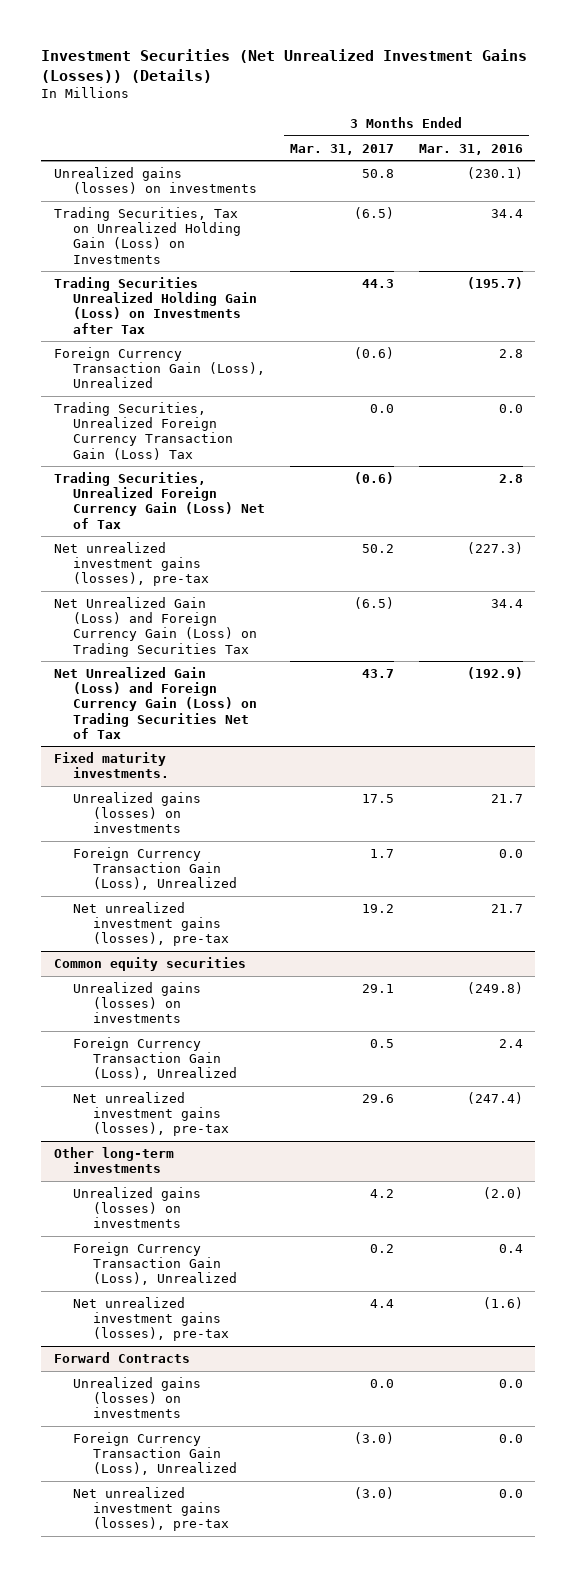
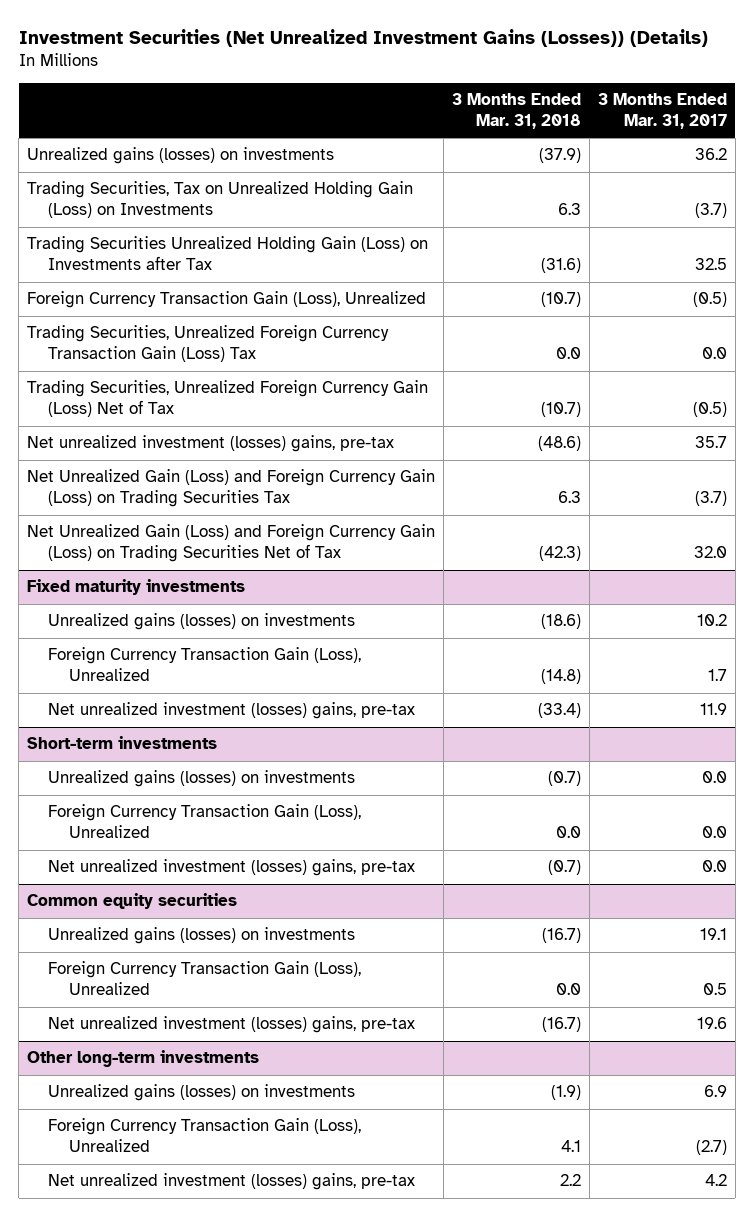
[418,143,523,155] Mar. 31, 2016 -> none
none -> [452,93,582,129] 3 Months Ended Mar. 31, 2018
[362,168,395,178] 50.8 -> [694,148,727,161] 36.2
[354,206,395,219] (6.5) -> [694,203,727,219] (3.7)
[362,278,395,288] 44.3 -> [694,258,727,271] 32.5
[354,346,395,359] (0.6) -> [692,292,727,308] (0.5)
[354,471,395,484] (0.6) -> [692,402,727,418] (0.5)
[53,541,210,587] Net unrealized investment gains (losses), pre-tax -> [27,435,395,453] Net unrealized investment (losses) gains, pre-tax
[362,543,395,553] 50.2 -> [694,436,727,449] 35.7
[354,596,395,609] (6.5) -> [694,491,727,507] (3.7)
[362,668,395,678] 43.7 -> [693,546,727,559] 32.0
[53,751,170,779] Fixed maturity investments. -> [27,579,246,596] Fixed maturity investments
[362,793,395,803] 17.5 -> [696,614,727,627] 10.2
[73,901,230,947] Net unrealized investment gains (losses), pre-tax -> [48,702,416,720] Net unrealized investment (losses) gains, pre-tax
[362,903,395,913] 19.2 -> [699,703,727,716] 11.9
none -> [27,736,218,750] Short-term investments
none -> [48,770,356,788] Unrealized gains (losses) on investments
none -> [48,804,362,839] Foreign Currency Transaction Gain (Loss), Unrealized
none -> [48,859,416,877] Net unrealized investment (losses) gains, pre-tax
[362,983,395,993] 29.1 -> [699,928,727,941] 19.1
[73,1091,230,1137] Net unrealized investment gains (losses), pre-tax -> [48,1016,416,1034] Net unrealized investment (losses) gains, pre-tax
[362,1093,395,1103] 29.6 -> [696,1017,727,1030] 19.6
[53,1351,190,1363] Forward Contracts -> none
[73,1376,202,1419] Unrealized gains (losses) on investments -> none
[73,1431,238,1476] Foreign Currency Transaction Gain (Loss), Unrealized -> none
[73,1486,230,1532] Net unrealized investment gains (losses), pre-tax -> none
[370,1188,395,1198] 4.2 -> [703,1085,727,1098] 6.9
[370,1243,395,1253] 0.2 -> [695,1140,727,1156] (2.7)
[73,1296,230,1342] Net unrealized investment gains (losses), pre-tax -> [48,1173,416,1191] Net unrealized investment (losses) gains, pre-tax
[370,1298,395,1308] 4.4 -> [704,1174,727,1187] 4.2

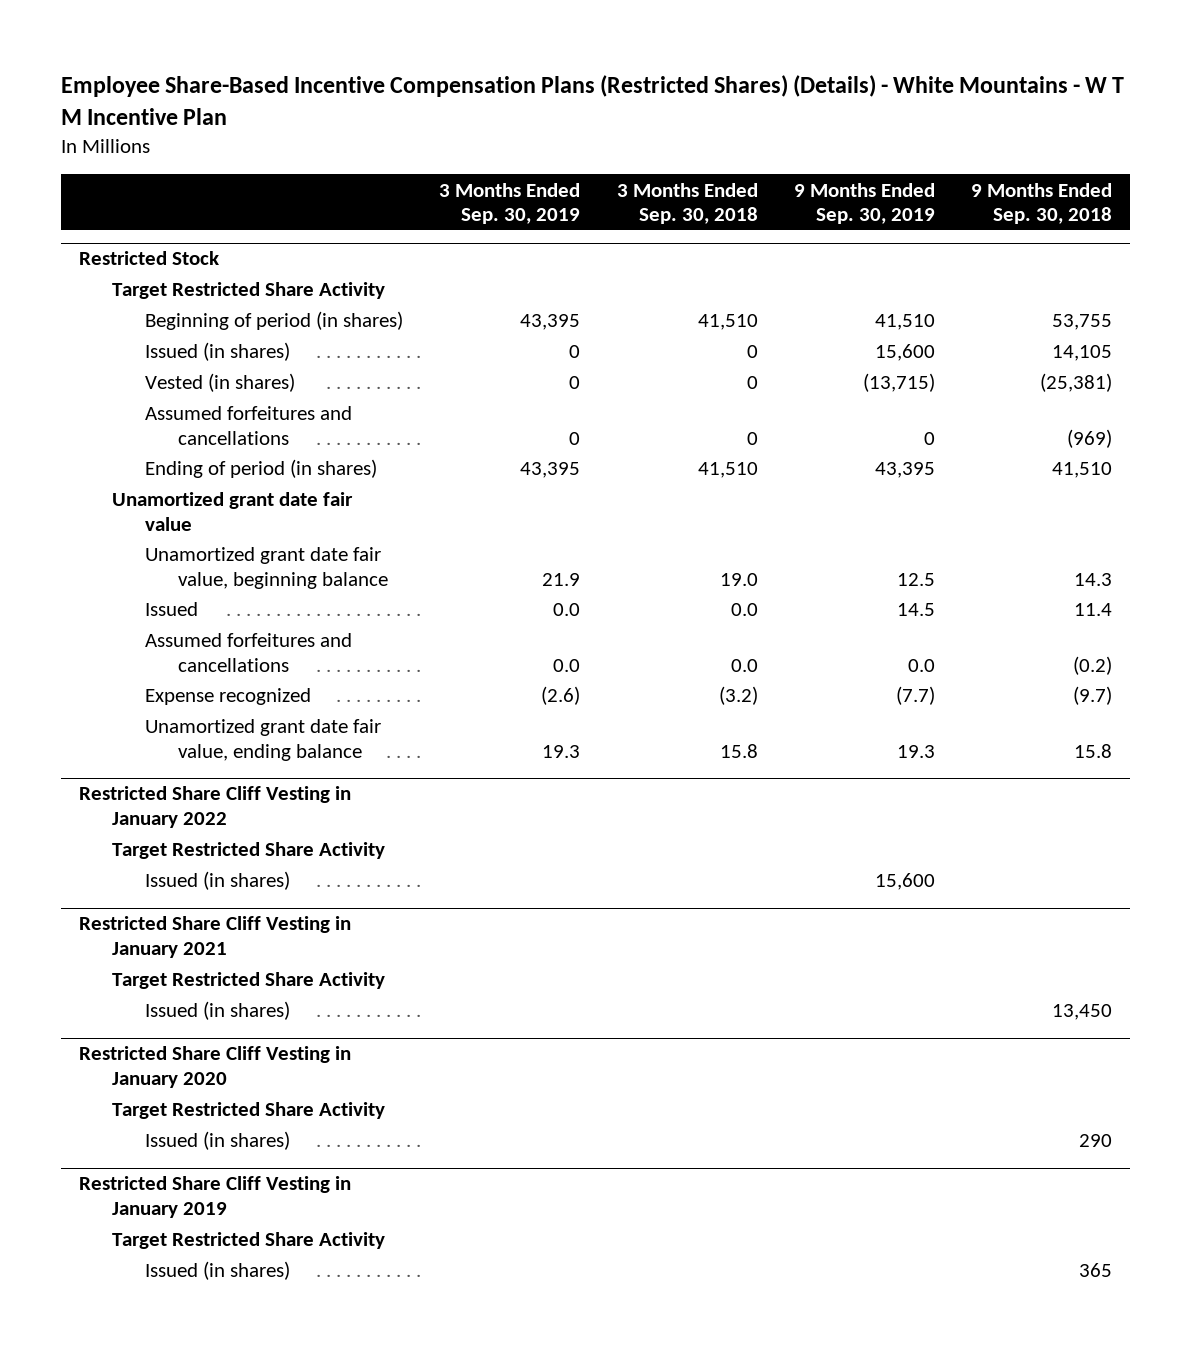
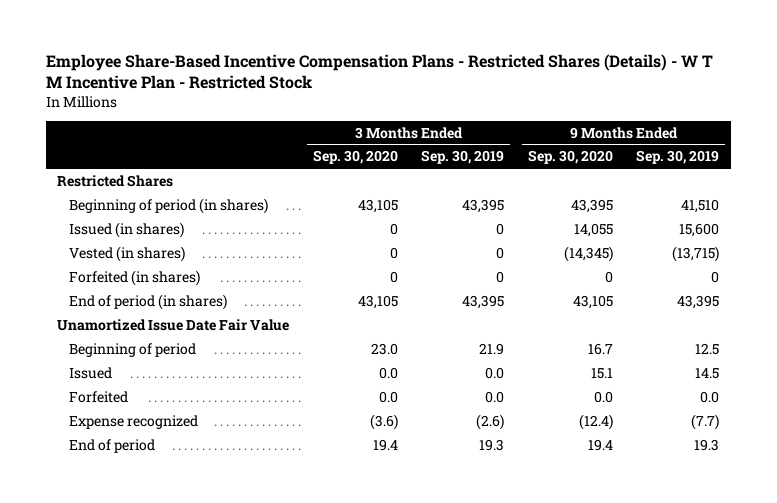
[60,74,1124,126] Employee Share-Based Incentive Compensation Plans (Restricted Shares) (Details) - White Mountains - W T M Incentive Plan -> [45,54,713,90] Employee Share-Based Incentive Compensation Plans - Restricted Shares (Details) - W T M Incentive Plan - Restricted Stock
[616,182,758,224] 3 Months Ended Sep. 30, 2018 -> none
[971,182,1113,224] 9 Months Ended Sep. 30, 2018 -> none
none -> [312,150,398,165] Sep. 30, 2020
none -> [527,150,613,165] Sep. 30, 2020
[78,251,219,266] Restricted Stock -> none
[111,282,385,300] Target Restricted Share Activity -> [57,174,174,187] Restricted Shares
[144,406,352,445] Assumed forfeitures and cancellations -> [69,269,201,286] Forfeited (in shares)
[144,459,377,479] Ending of period (in shares) -> [69,293,228,310] End of period (in shares)
[111,492,353,531] Unamortized grant date fair value -> [57,318,290,331] Unamortized Issue Date Fair Value
[144,547,389,589] Unamortized grant date fair value, beginning balance -> [69,342,197,357] Beginning of period
[144,633,352,672] Assumed forfeitures and cancellations -> [69,390,129,403] Forfeited
[78,786,351,828] Restricted Share Cliff Vesting in January 2022 -> none
[111,842,385,860] Target Restricted Share Activity -> none
[144,871,290,891] Issued (in shares) -> none
[78,916,351,958] Restricted Share Cliff Vesting in January 2021 -> none
[111,972,385,990] Target Restricted Share Activity -> none
[144,1001,290,1021] Issued (in shares) -> none
[78,1046,351,1088] Restricted Share Cliff Vesting in January 2020 -> none
[111,1102,385,1120] Target Restricted Share Activity -> none
[144,1131,290,1151] Issued (in shares) -> none
[78,1176,351,1218] Restricted Share Cliff Vesting in January 2019 -> none
[111,1232,385,1250] Target Restricted Share Activity -> none
[144,1261,290,1281] Issued (in shares) -> none
[144,719,381,761] Unamortized grant date fair value, ending balance -> [69,438,156,453] End of period

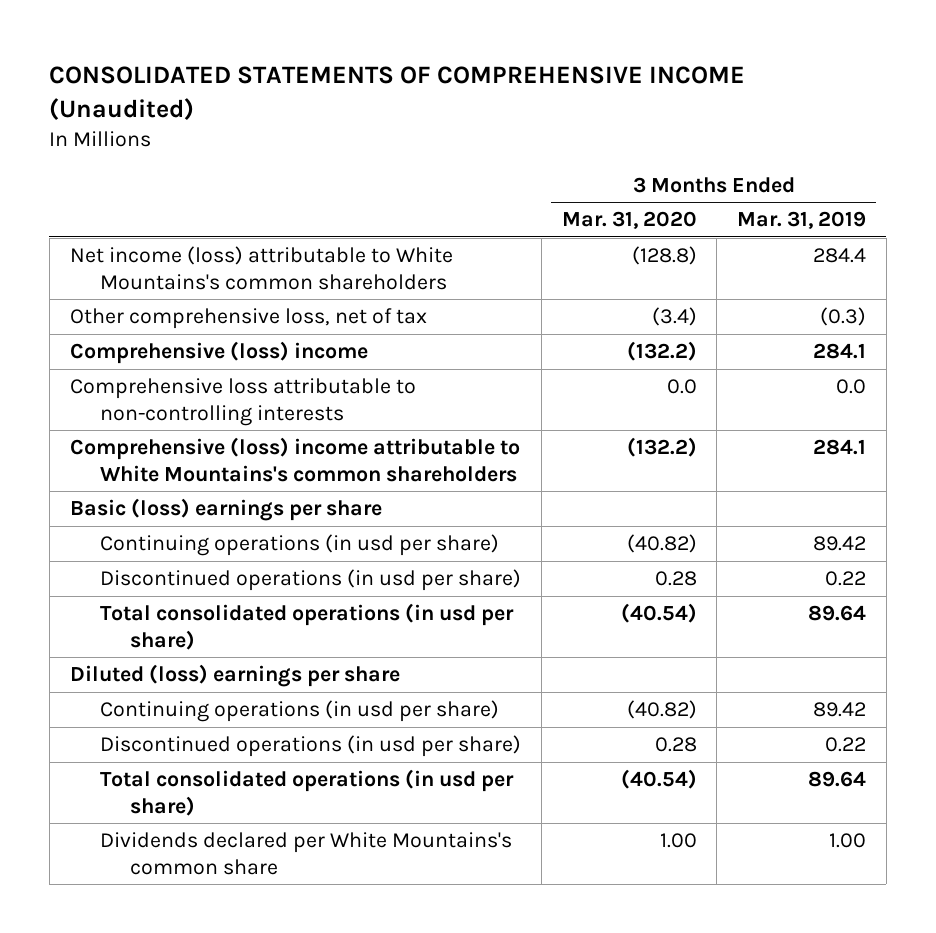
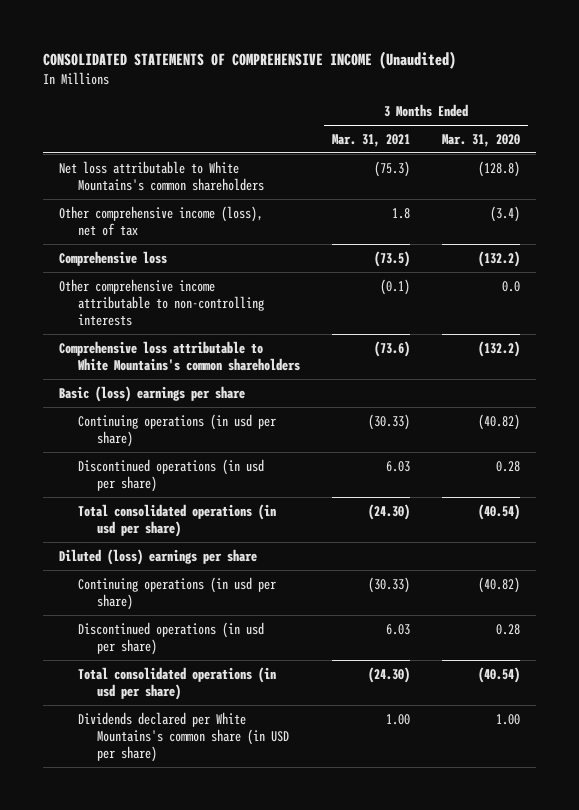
[737,211,867,230] Mar. 31, 2019 -> none
none -> [332,133,411,147] Mar. 31, 2021
[69,246,453,290] Net income (loss) attributable to White Mountains's common shareholders -> [59,160,265,192] Net loss attributable to White Mountains's common shareholders
[69,308,427,330] Other comprehensive loss, net of tax -> [59,205,264,237] Other comprehensive income (loss), net of tax
[69,341,368,365] Comprehensive (loss) income -> [59,250,168,266] Comprehensive loss
[69,378,416,426] Comprehensive loss attributable to non-controlling interests -> [59,278,265,327] Other comprehensive income attributable to non-controlling interests
[69,437,520,482] Comprehensive (loss) income attributable to White Mountains's common shareholders -> [59,340,301,372] Comprehensive loss attributable to White Mountains's common shareholders
[100,832,513,875] Dividends declared per White Mountains's common share -> [78,711,289,763] Dividends declared per White Mountains's common share (in USD per share)

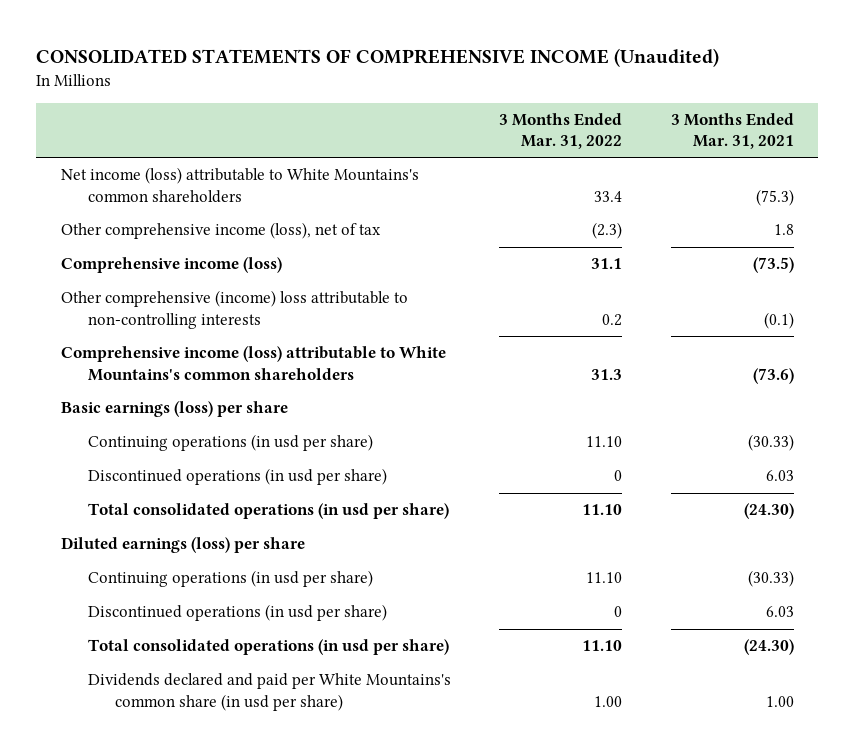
[442,133,521,147] Mar. 31, 2020 -> none
none -> [499,112,623,150] 3 Months Ended Mar. 31, 2022
[59,160,265,192] Net loss attributable to White Mountains's common shareholders -> [60,167,419,203] Net income (loss) attributable to White Mountains's common shareholders
[59,250,168,266] Comprehensive loss -> [60,257,282,274] Comprehensive income (loss)
[59,278,265,327] Other comprehensive income attributable to non-controlling interests -> [60,290,408,329] Other comprehensive (income) loss attributable to non-controlling interests
[59,340,301,372] Comprehensive loss attributable to White Mountains's common shareholders -> [60,346,446,381] Comprehensive income (loss) attributable to White Mountains's common shareholders
[59,385,246,402] Basic (loss) earnings per share -> [60,401,288,418] Basic earnings (loss) per share
[59,548,258,565] Diluted (loss) earnings per share -> [60,537,305,554] Diluted earnings (loss) per share
[78,711,289,763] Dividends declared per White Mountains's common share (in USD per share) -> [87,673,451,711] Dividends declared and paid per White Mountains's common share (in usd per share)

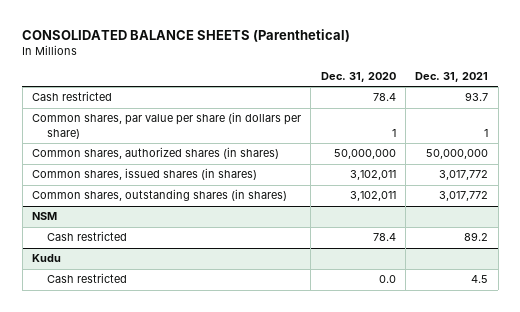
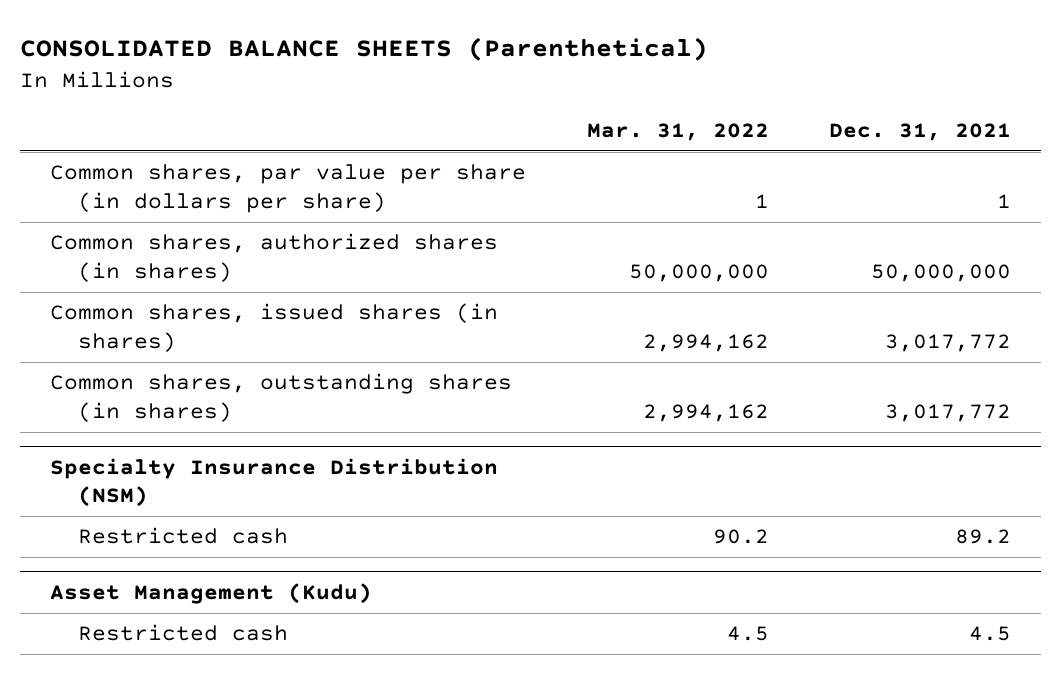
[320,72,396,83] Dec. 31, 2020 -> none
none -> [586,123,769,142] Mar. 31, 2022
[32,91,113,102] Cash restricted -> none
[32,212,58,221] NSM -> [50,457,499,507] Specialty Insurance Distribution (NSM)
[47,231,128,242] Cash restricted -> [77,527,288,545] Restricted cash
[32,254,62,263] Kudu -> [50,582,373,604] Asset Management (Kudu)
[47,273,128,284] Cash restricted -> [77,624,288,642] Restricted cash

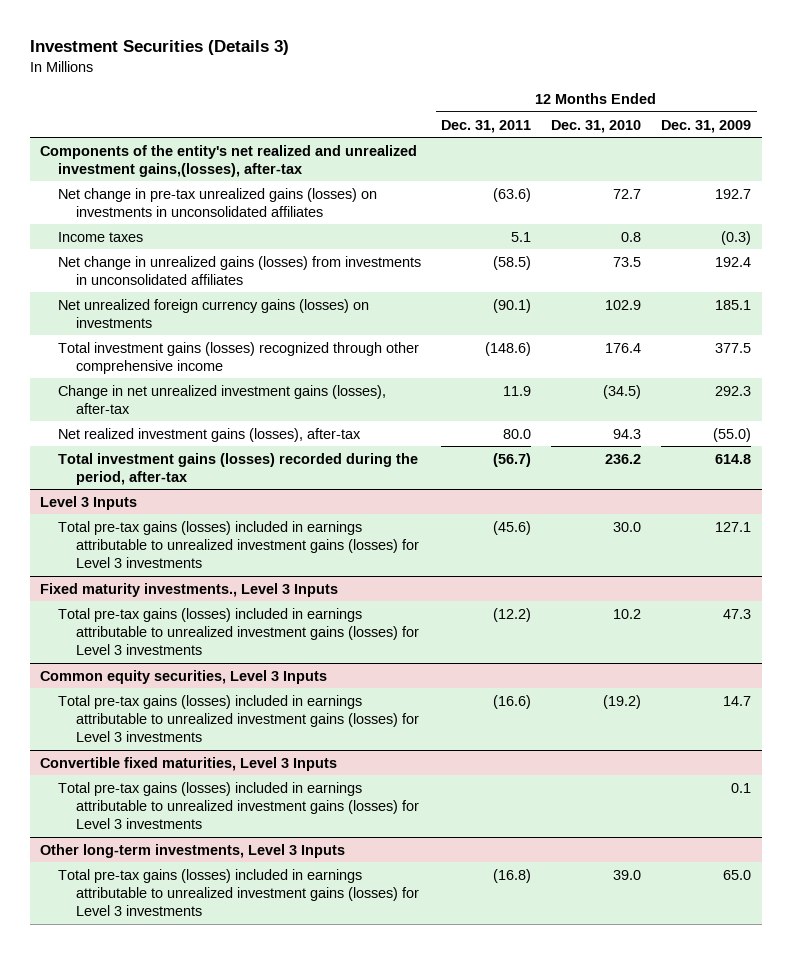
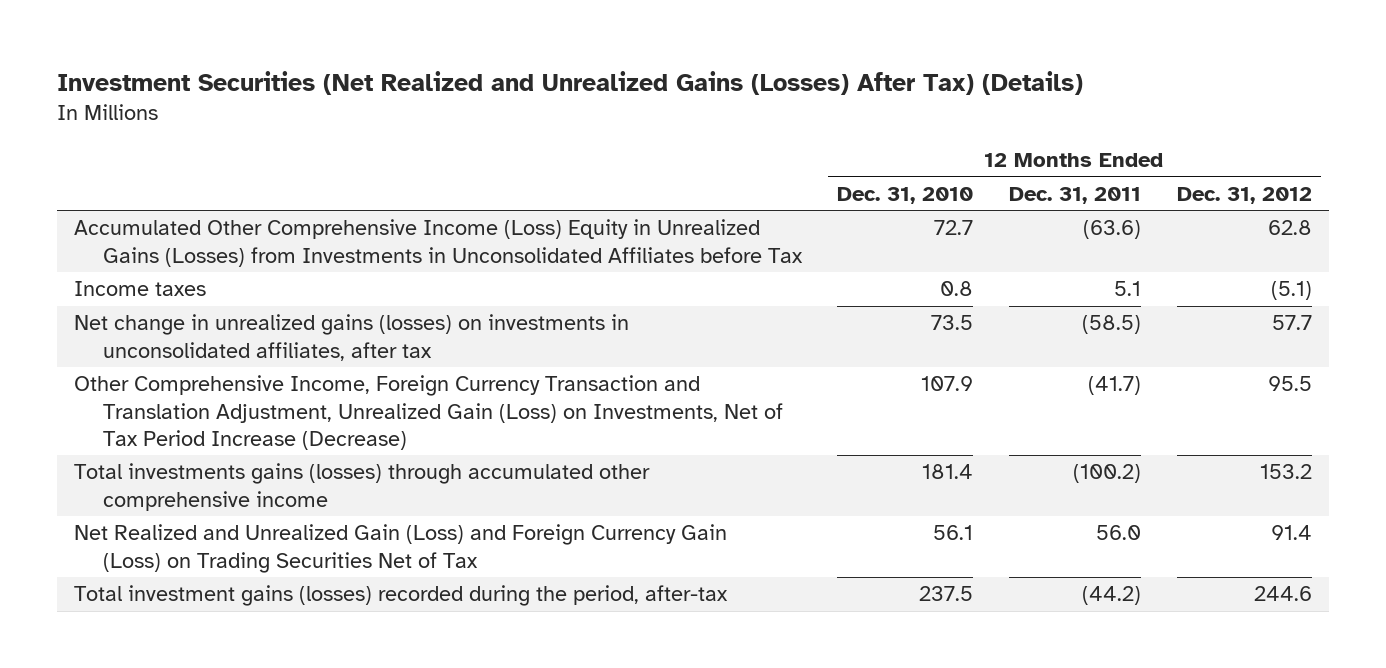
[29,40,289,56] Investment Securities (Details 3) -> [56,70,1083,95] Investment Securities (Net Realized and Unrealized Gains (Losses) After Tax) (Details)
[661,119,752,133] Dec. 31, 2009 -> none
none -> [1176,186,1312,204] Dec. 31, 2012
[39,144,417,177] Components of the entity's net realized and unrealized investment gains,(losses), after-tax -> none
[57,187,377,217] Net change in pre-tax unrealized gains (losses) on investments in unconsolidated affiliates -> [74,219,803,267] Accumulated Other Comprehensive Income (Loss) Equity in Unrealized Gains (Losses) from Investments in Unconsolidated Affiliates before Tax
[57,384,386,414] Change in net unrealized investment gains (losses), after-tax -> none
[57,427,361,442] Net realized investment gains (losses), after-tax -> none
[39,495,137,510] Level 3 Inputs -> none
[57,520,419,568] Total pre-tax gains (losses) included in earnings attributable to unrealized investment gains (losses) for Level 3 investments -> none
[39,582,338,597] Fixed maturity investments., Level 3 Inputs -> none
[57,607,419,655] Total pre-tax gains (losses) included in earnings attributable to unrealized investment gains (losses) for Level 3 investments -> none
[39,669,327,684] Common equity securities, Level 3 Inputs -> none
[57,694,419,742] Total pre-tax gains (losses) included in earnings attributable to unrealized investment gains (losses) for Level 3 investments -> none
[39,756,337,771] Convertible fixed maturities, Level 3 Inputs -> none
[57,781,419,829] Total pre-tax gains (losses) included in earnings attributable to unrealized investment gains (losses) for Level 3 investments -> none
[39,843,345,858] Other long-term investments, Level 3 Inputs -> none
[57,868,419,916] Total pre-tax gains (losses) included in earnings attributable to unrealized investment gains (losses) for Level 3 investments -> none
[57,255,421,285] Net change in unrealized gains (losses) from investments in unconsolidated affiliates -> [74,314,630,361] Net change in unrealized gains (losses) on investments in unconsolidated affiliates, after tax
[57,298,369,328] Net unrealized foreign currency gains (losses) on investments -> [74,375,783,450] Other Comprehensive Income, Foreign Currency Transaction and Translation Adjustment, Unrealized Gain (Loss) on Investments, Net of Tax Period Increase (Decrease)
[493,298,532,313] (90.1) -> [1087,376,1141,396] (41.7)
[605,299,642,310] 102.9 -> [921,376,974,392] 107.9
[57,341,419,374] Total investment gains (losses) recognized through other comprehensive income -> [74,463,651,511] Total investments gains (losses) through accumulated other comprehensive income
[485,341,532,356] (148.6) -> [1072,464,1141,484] (100.2)
[605,342,642,353] 176.4 -> [922,464,974,480] 181.4
none -> [74,524,728,573] Net Realized and Unrealized Gain (Loss) and Foreign Currency Gain (Loss) on Trading Securities Net of Tax
[493,452,532,467] (56.7) -> [1081,586,1141,606] (44.2)
[605,453,642,464] 236.2 -> [919,586,974,602] 237.5

